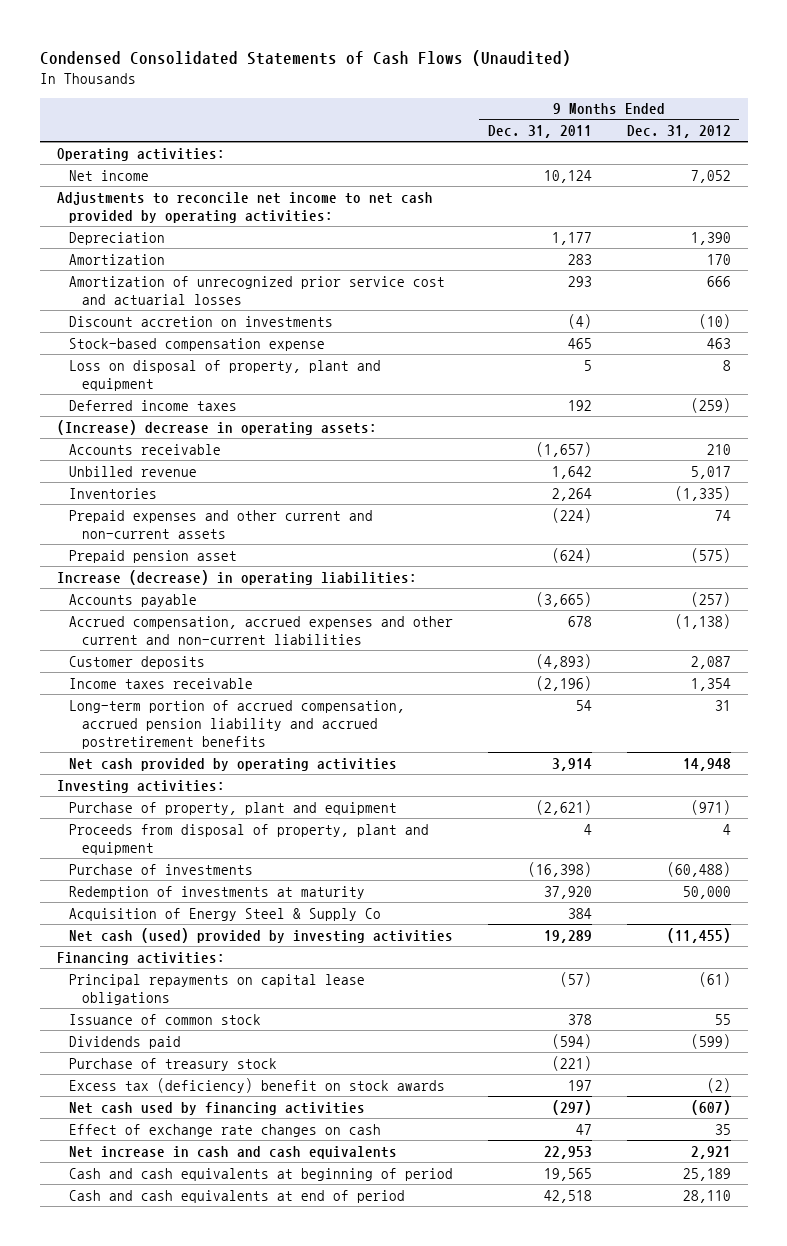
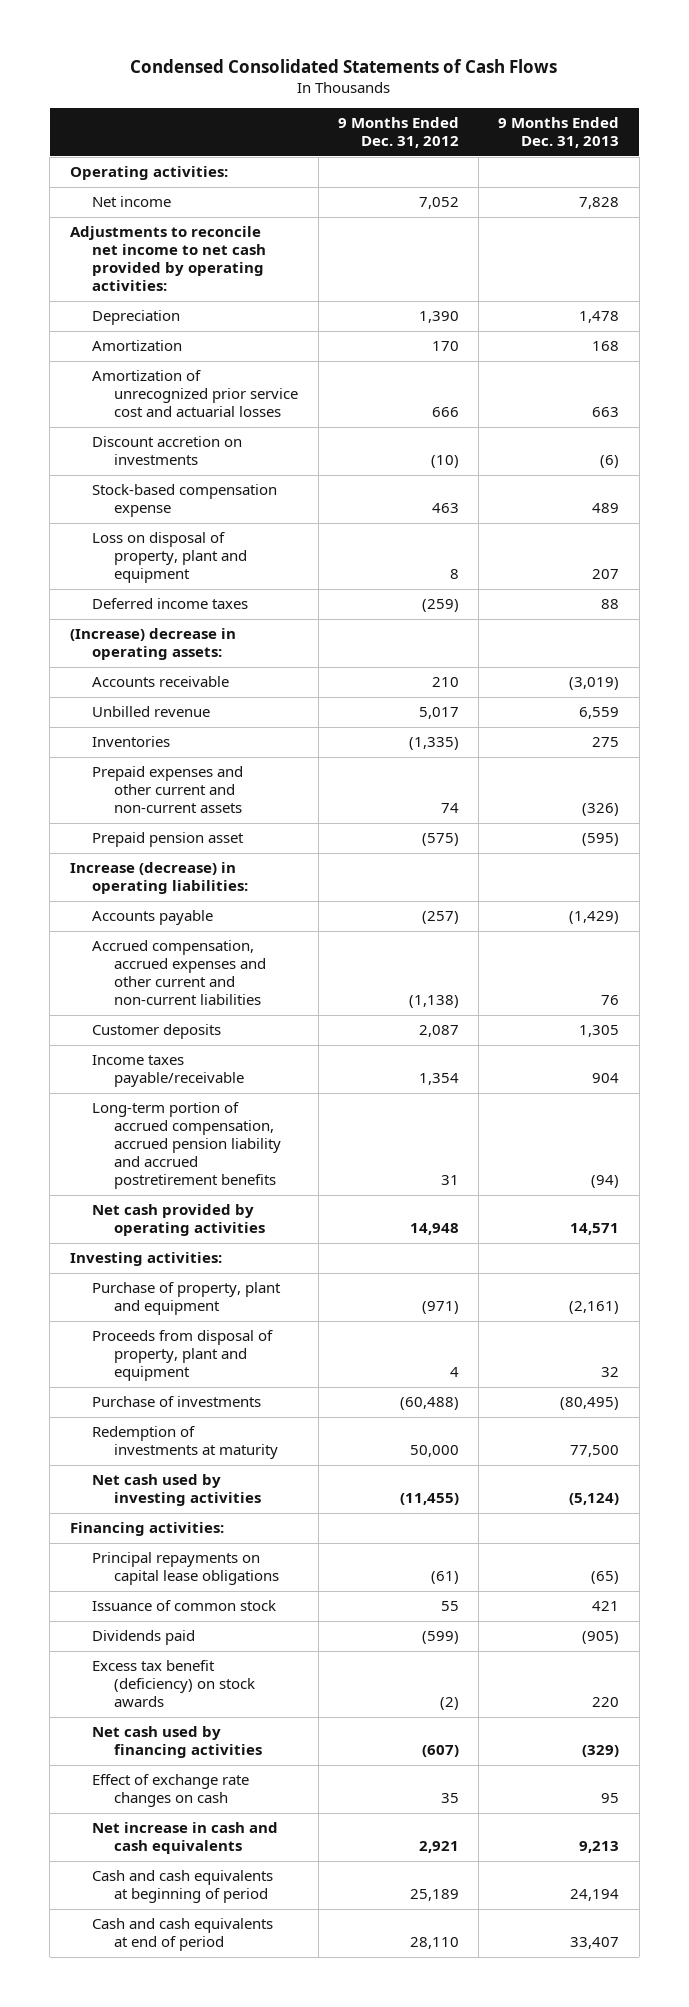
[39,49,571,66] Condensed Consolidated Statements of Cash Flows (Unaudited) -> [130,58,558,73] Condensed Consolidated Statements of Cash Flows
[487,125,592,139] Dec. 31, 2011 -> none
none -> [498,117,620,149] 9 Months Ended Dec. 31, 2013
[69,677,254,689] Income taxes receivable -> [91,1055,245,1088] Income taxes payable/receivable
[69,907,382,921] Acquisition of Energy Steel & Supply Co -> none
[69,927,454,943] Net cash (used) provided by investing activities -> [91,1474,262,1507] Net cash used by investing activities
[69,1057,278,1071] Purchase of treasury stock -> none
[69,1077,446,1093] Excess tax (deficiency) benefit on stock awards -> [91,1660,256,1708] Excess tax benefit (deficiency) on stock awards

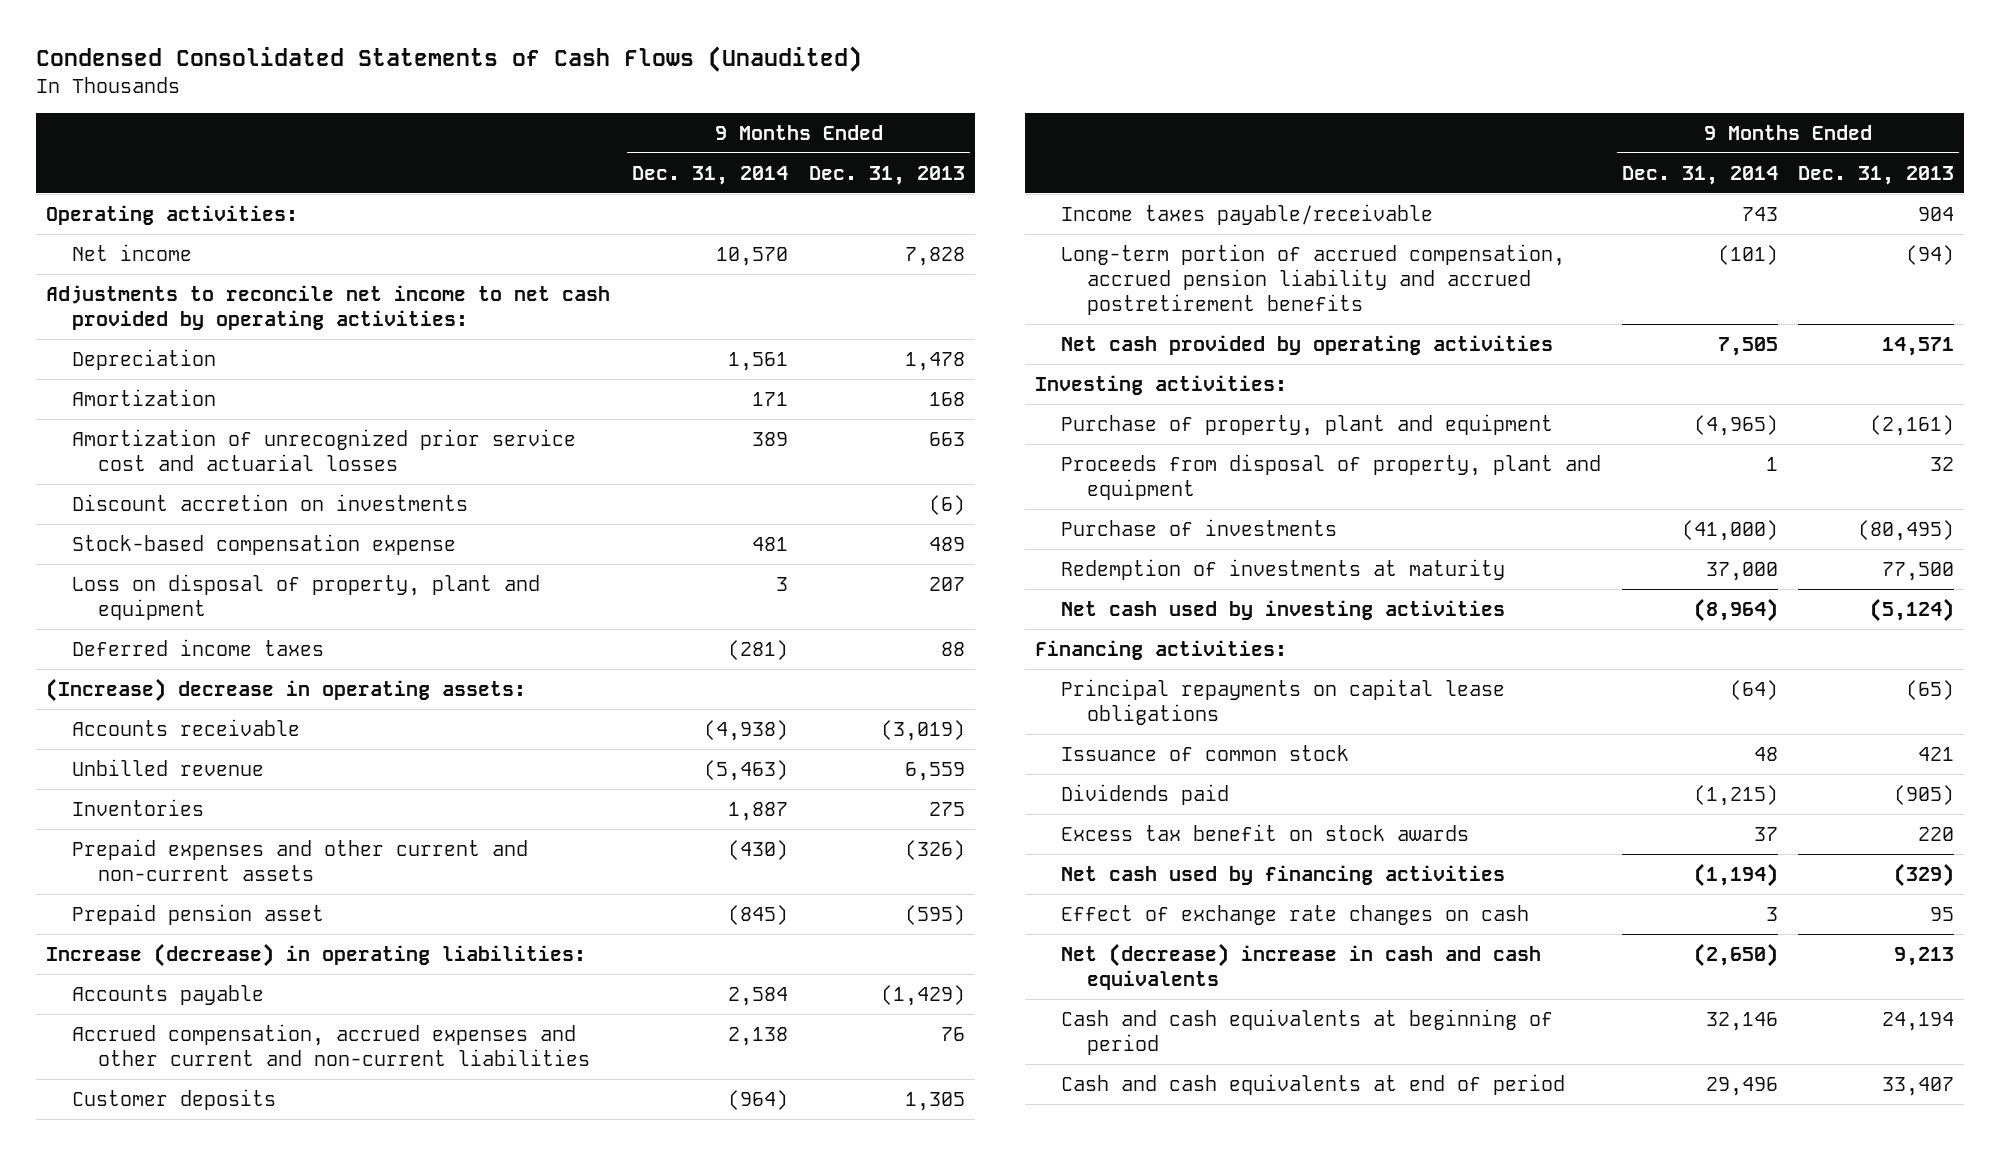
[130,58,558,73] Condensed Consolidated Statements of Cash Flows -> [35,46,862,73] Condensed Consolidated Statements of Cash Flows (Unaudited)
[337,117,459,149] 9 Months Ended Dec. 31, 2012 -> none
none -> [632,165,789,185] Dec. 31, 2014
[91,1660,256,1708] Excess tax benefit (deficiency) on stock awards -> [1061,823,1470,841] Excess tax benefit on stock awards
[91,1822,278,1855] Net increase in cash and cash equivalents -> [1061,942,1542,990] Net (decrease) increase in cash and cash equivalents

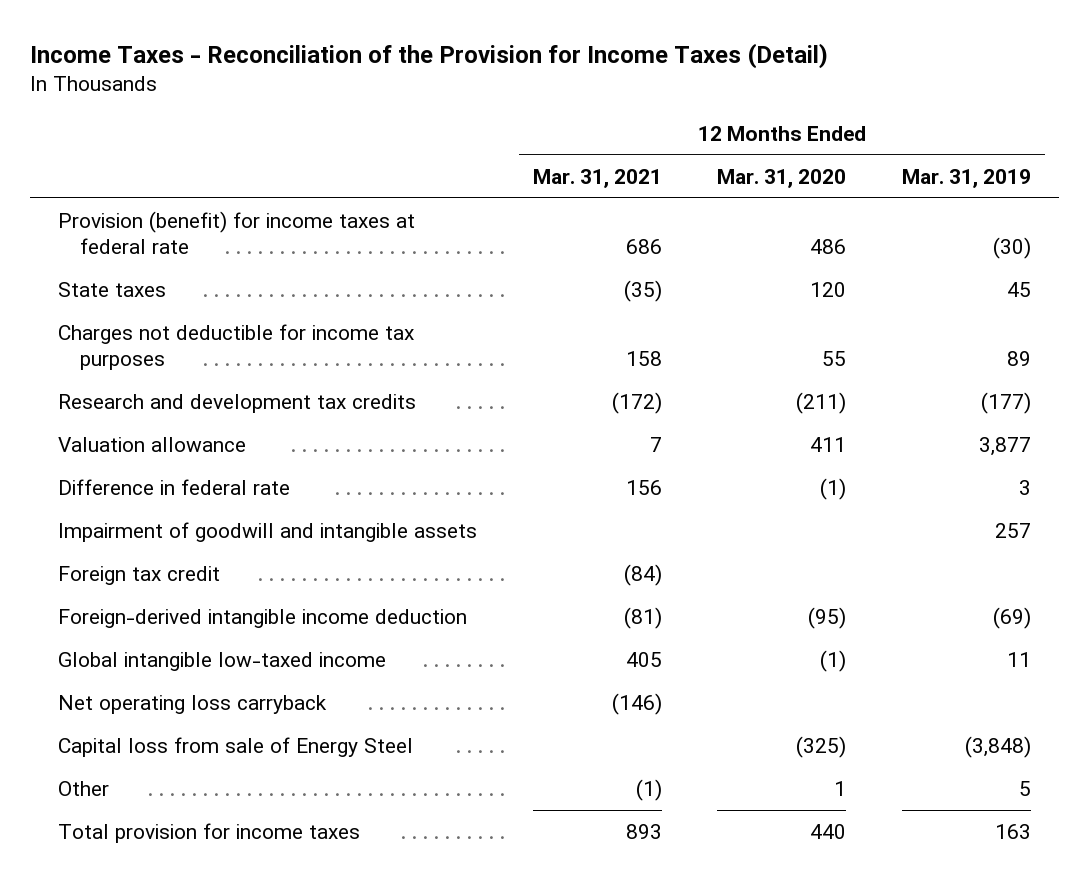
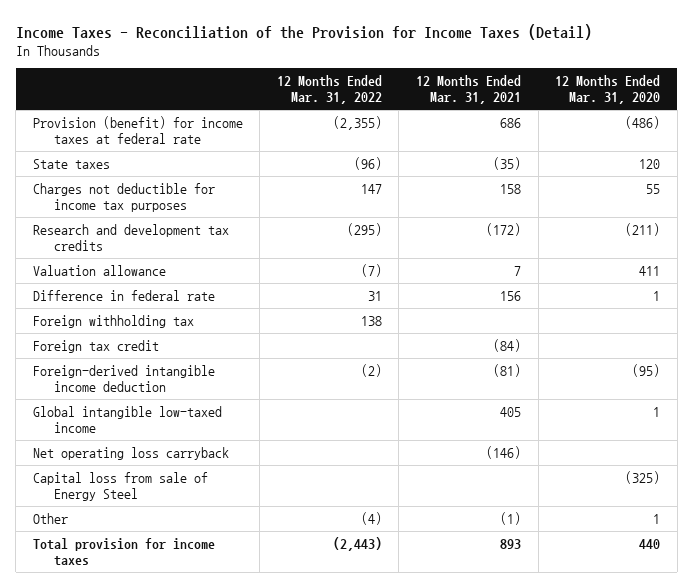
[901,168,1031,188] Mar. 31, 2019 -> none
none -> [276,75,382,105] 12 Months Ended Mar. 31, 2022
[810,238,847,254] 486 -> [625,115,661,129] (486)
[58,521,478,542] Impairment of goodwill and intangible assets -> none
[820,477,847,500] (1) -> [653,290,661,301] 1
none -> [32,314,194,328] Foreign withholding tax
[820,649,847,672] (1) -> [653,406,661,417] 1

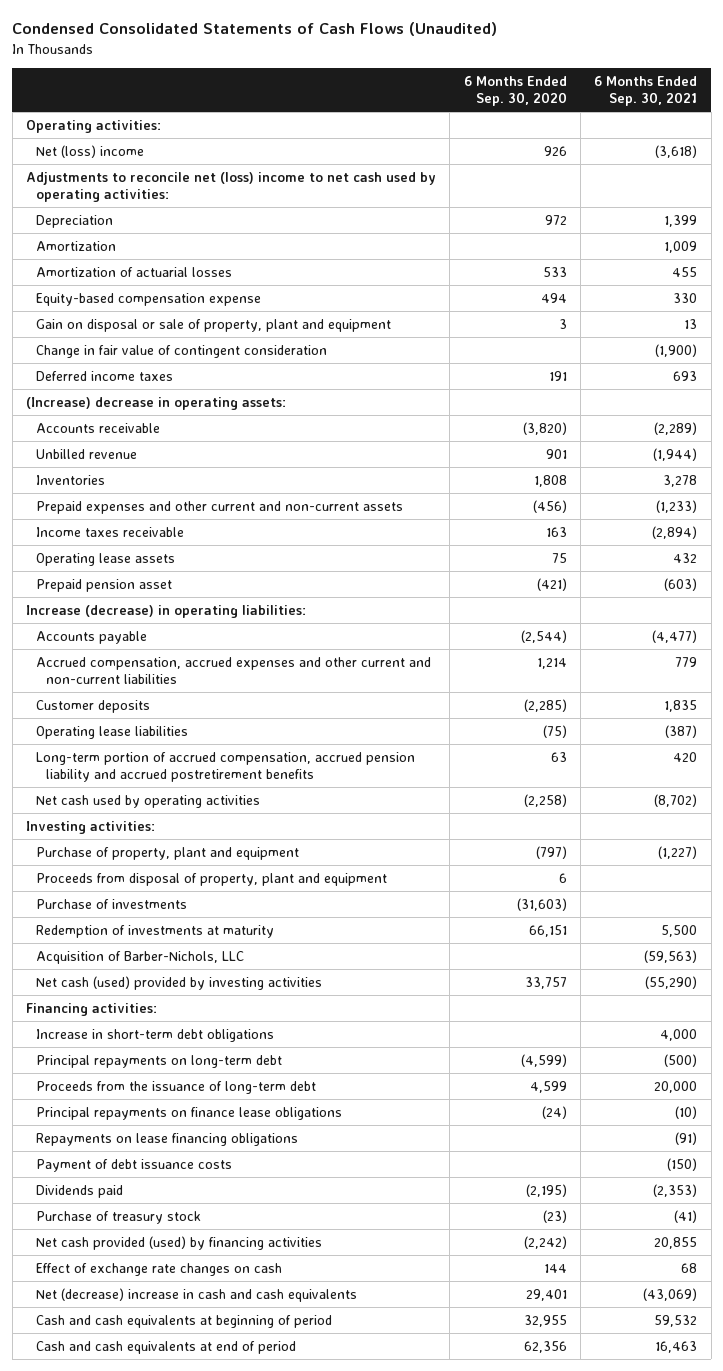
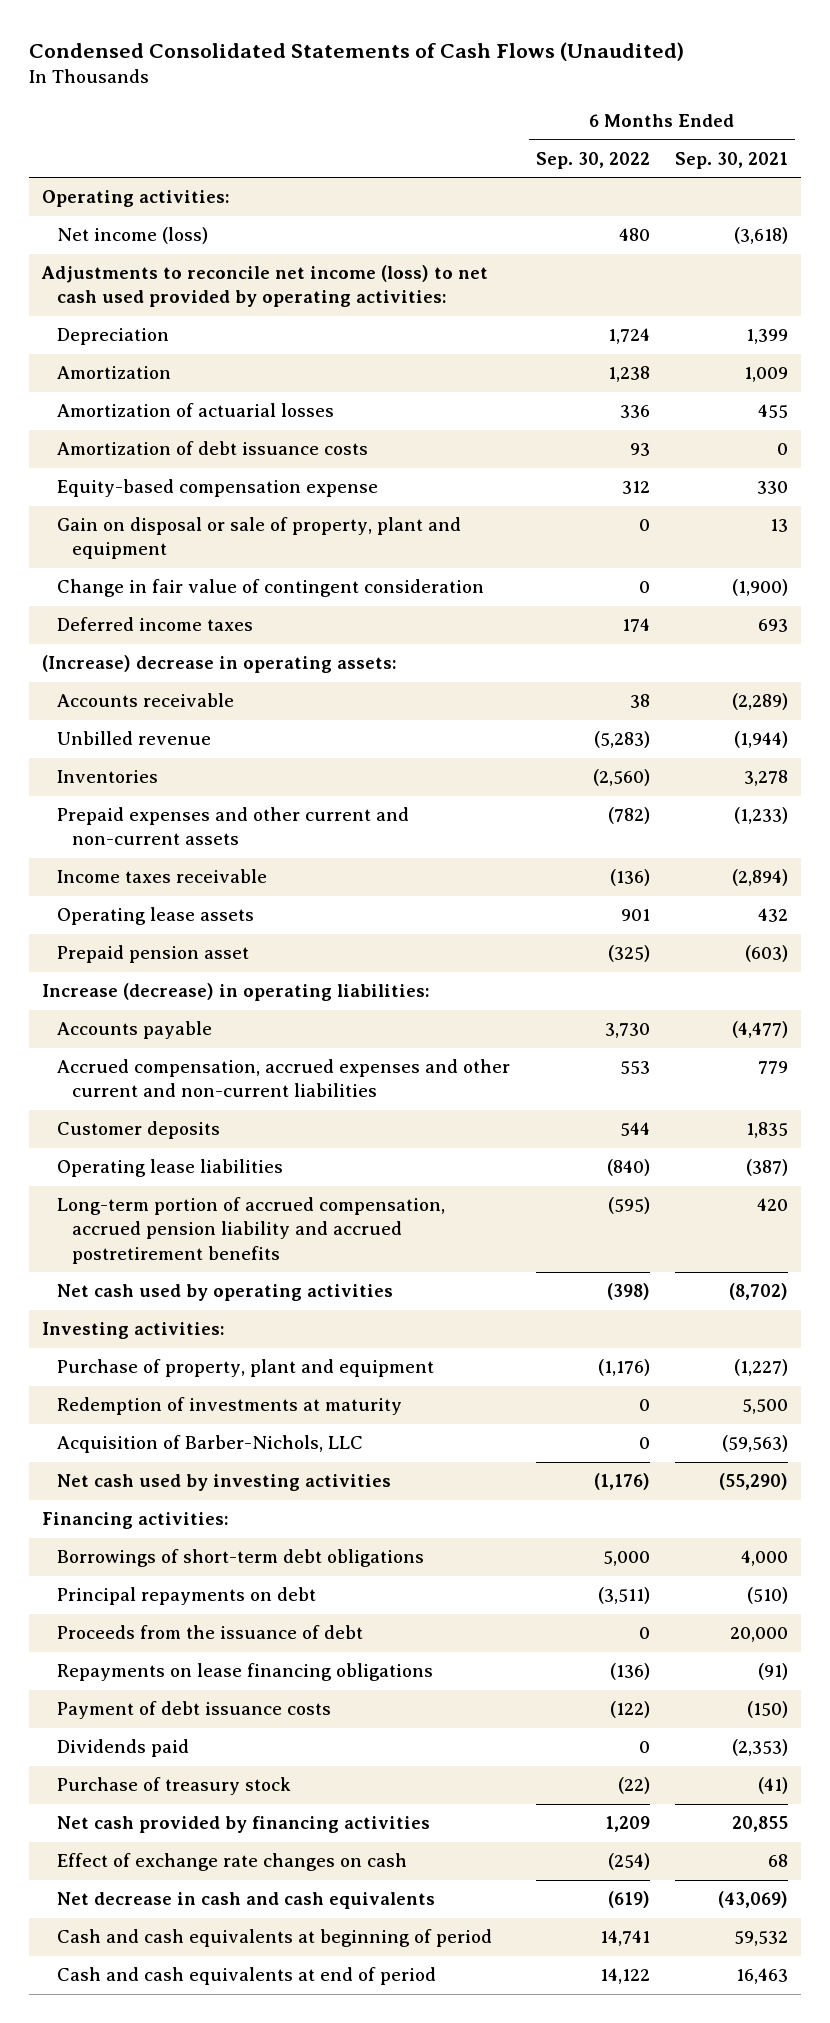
[463,75,567,107] 6 Months Ended Sep. 30, 2020 -> none
none -> [535,151,650,169] Sep. 30, 2022
[36,144,145,158] Net (loss) income -> [56,227,208,245] Net income (loss)
[26,171,437,203] Adjustments to reconcile net (loss) income to net cash used by operating activities: -> [41,265,489,308] Adjustments to reconcile net income (loss) to net cash used provided by operating activities:
none -> [56,441,368,456] Amortization of debt issuance costs
[36,872,388,886] Proceeds from disposal of property, plant and equipment -> none
[36,898,188,909] Purchase of investments -> none
[36,975,323,990] Net cash (used) provided by investing activities -> [56,1474,391,1492] Net cash used by investing activities
[36,1106,343,1120] Principal repayments on finance lease obligations -> none
[36,1028,275,1042] Increase in short-term debt obligations -> [56,1549,424,1568] Borrowings of short-term debt obligations
[36,1054,283,1068] Principal repayments on long-term debt -> [56,1587,316,1606] Principal repayments on debt
[664,1053,698,1067] (500) -> [747,1587,789,1605] (510)
[36,1080,317,1094] Proceeds from the issuance of long-term debt -> [56,1625,363,1640] Proceeds from the issuance of debt
[36,1235,323,1250] Net cash provided (used) by financing activities -> [56,1816,430,1834] Net cash provided by financing activities
[36,1287,358,1302] Net (decrease) increase in cash and cash equivalents -> [56,1892,435,1910] Net decrease in cash and cash equivalents

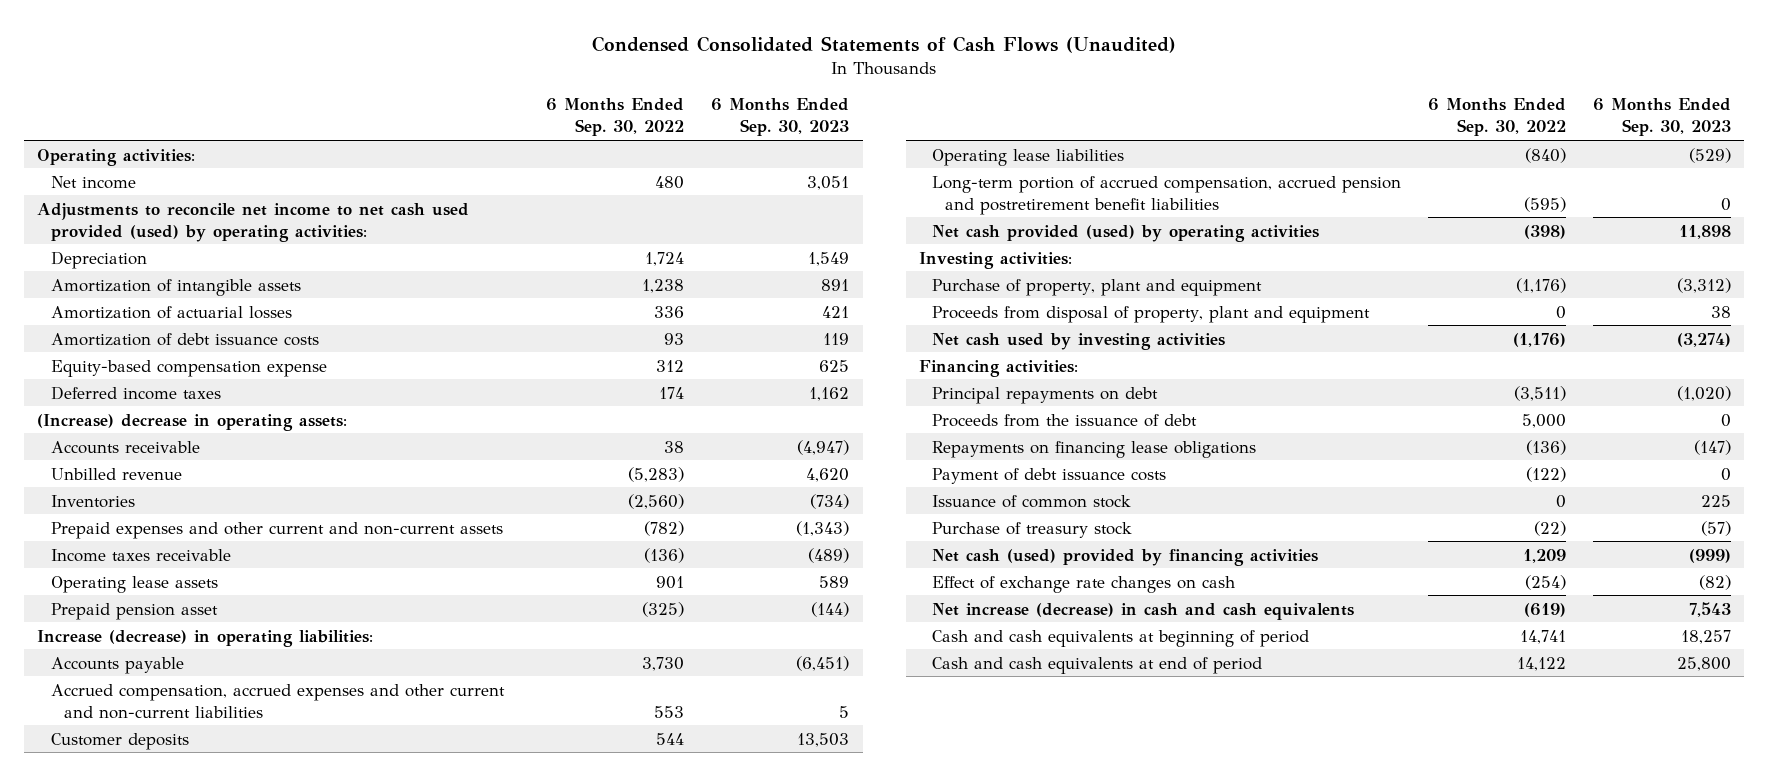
[675,151,789,169] Sep. 30, 2021 -> none
none -> [711,98,850,137] 6 Months Ended Sep. 30, 2023
[56,227,208,245] Net income (loss) -> [50,175,136,189] Net income
[41,265,489,308] Adjustments to reconcile net income (loss) to net cash used provided by operating activities: -> [37,202,470,242] Adjustments to reconcile net income to net cash used provided (used) by operating activities:
[56,366,171,380] Amortization -> [50,278,301,296] Amortization of intangible assets
[56,517,461,560] Gain on disposal or sale of property, plant and equipment -> none
[56,579,484,598] Change in fair value of contingent consideration -> none
[56,1197,445,1264] Long-term portion of accrued compensation, accrued pension liability and accrued postretirement benefits -> [932,175,1402,215] Long-term portion of accrued compensation, accrued pension and postretirement benefit liabilities
[56,1284,393,1302] Net cash used by operating activities -> [932,224,1320,242] Net cash provided (used) by operating activities
[56,1397,402,1416] Redemption of investments at maturity -> none
[56,1435,363,1454] Acquisition of Barber-Nichols, LLC -> none
none -> [932,305,1371,323] Proceeds from disposal of property, plant and equipment
[56,1549,424,1568] Borrowings of short-term debt obligations -> none
[638,1627,650,1640] 0 -> [1522,413,1567,428] 5,000
[56,1663,433,1682] Repayments on lease financing obligations -> [932,440,1257,458] Repayments on financing lease obligations
[56,1739,189,1758] Dividends paid -> none
none -> [932,494,1132,508] Issuance of common stock
[56,1816,430,1834] Net cash provided by financing activities -> [932,548,1319,566] Net cash (used) provided by financing activities
[56,1892,435,1910] Net decrease in cash and cash equivalents -> [932,602,1355,620] Net increase (decrease) in cash and cash equivalents

